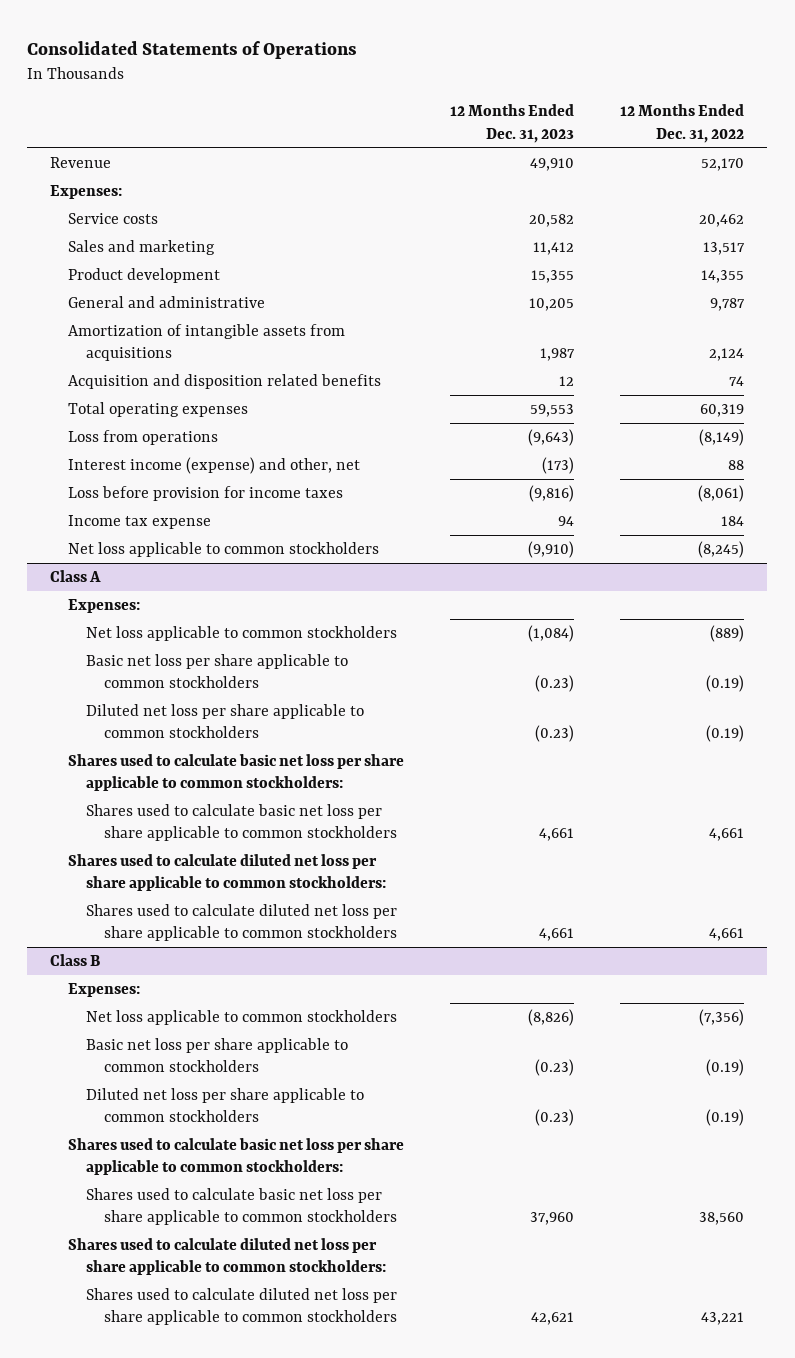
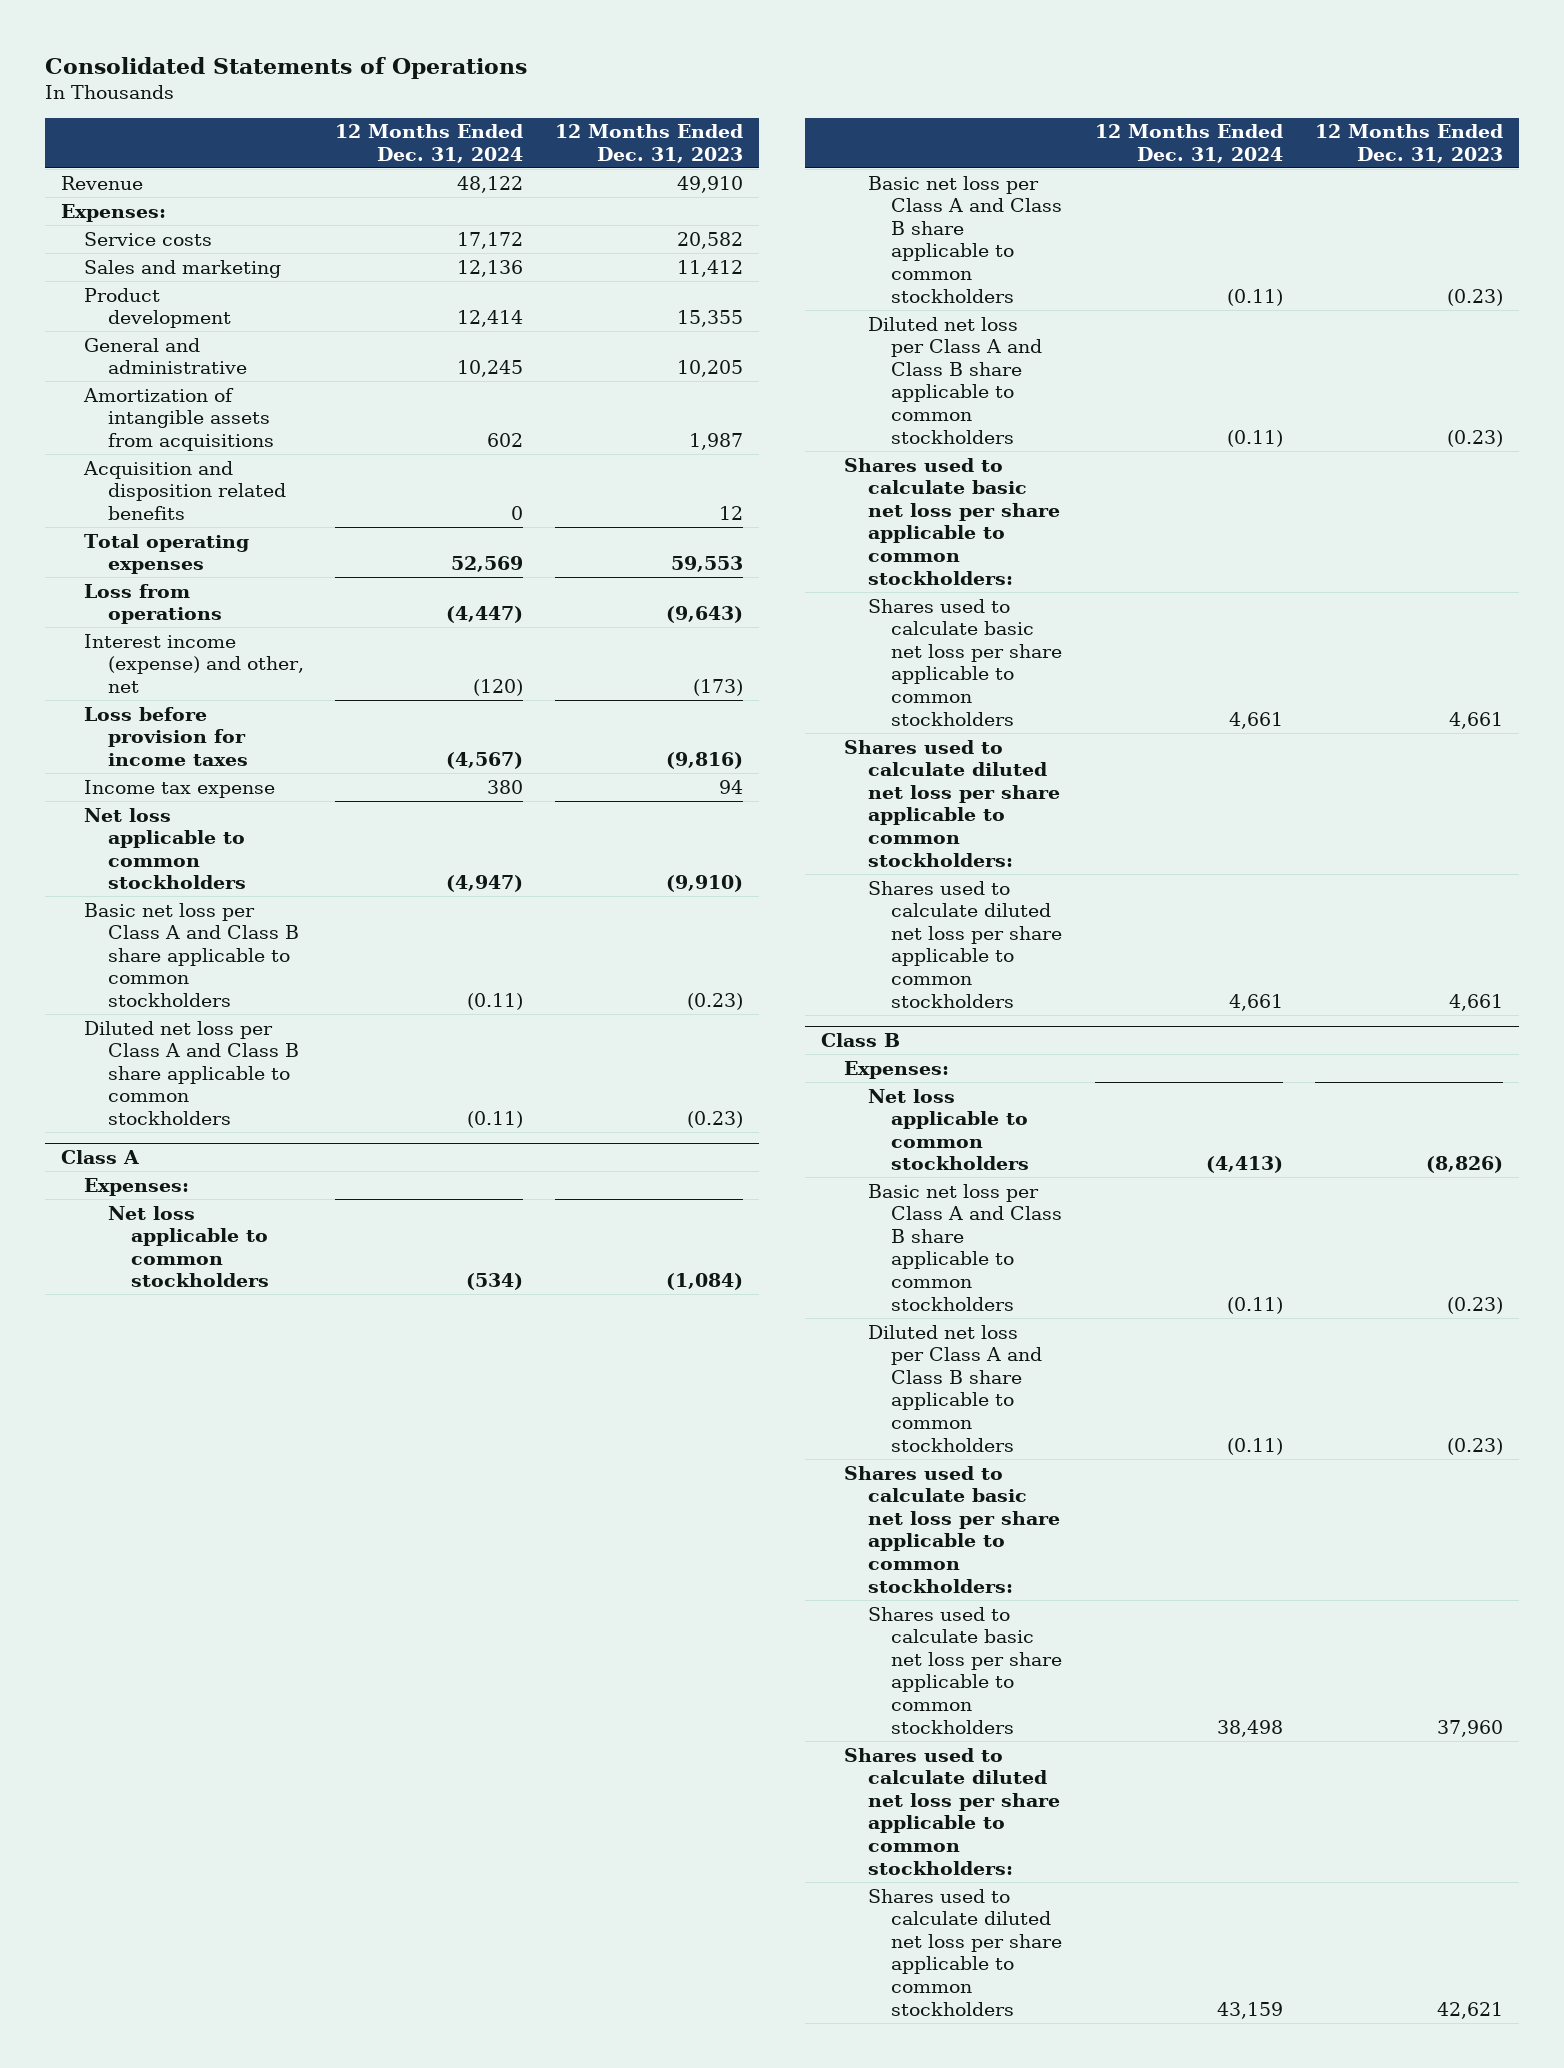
[620,104,745,143] 12 Months Ended Dec. 31, 2022 -> none
none -> [335,124,524,163] 12 Months Ended Dec. 31, 2024
none -> [84,902,299,1007] Basic net loss per Class A and Class B share applicable to common stockholders
none -> [84,1020,299,1125] Diluted net loss per Class A and Class B share applicable to common stockholders
[85,654,348,689] Basic net loss per share applicable to common stockholders -> [867,175,1063,303] Basic net loss per Class A and Class B share applicable to common stockholders
[85,704,364,739] Diluted net loss per share applicable to common stockholders -> [867,316,1043,444] Diluted net loss per Class A and Class B share applicable to common stockholders
[85,1038,348,1073] Basic net loss per share applicable to common stockholders -> [867,1183,1063,1311] Basic net loss per Class A and Class B share applicable to common stockholders
[85,1088,364,1123] Diluted net loss per share applicable to common stockholders -> [867,1324,1043,1452] Diluted net loss per Class A and Class B share applicable to common stockholders

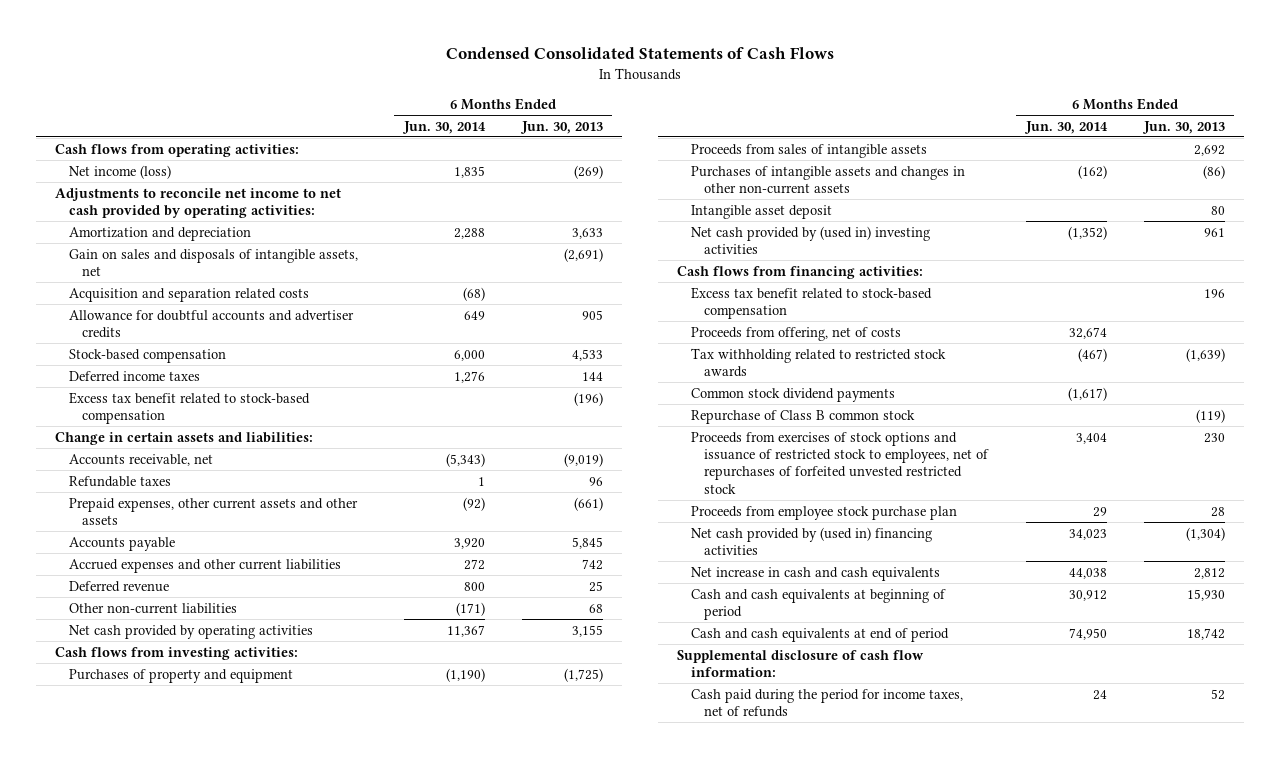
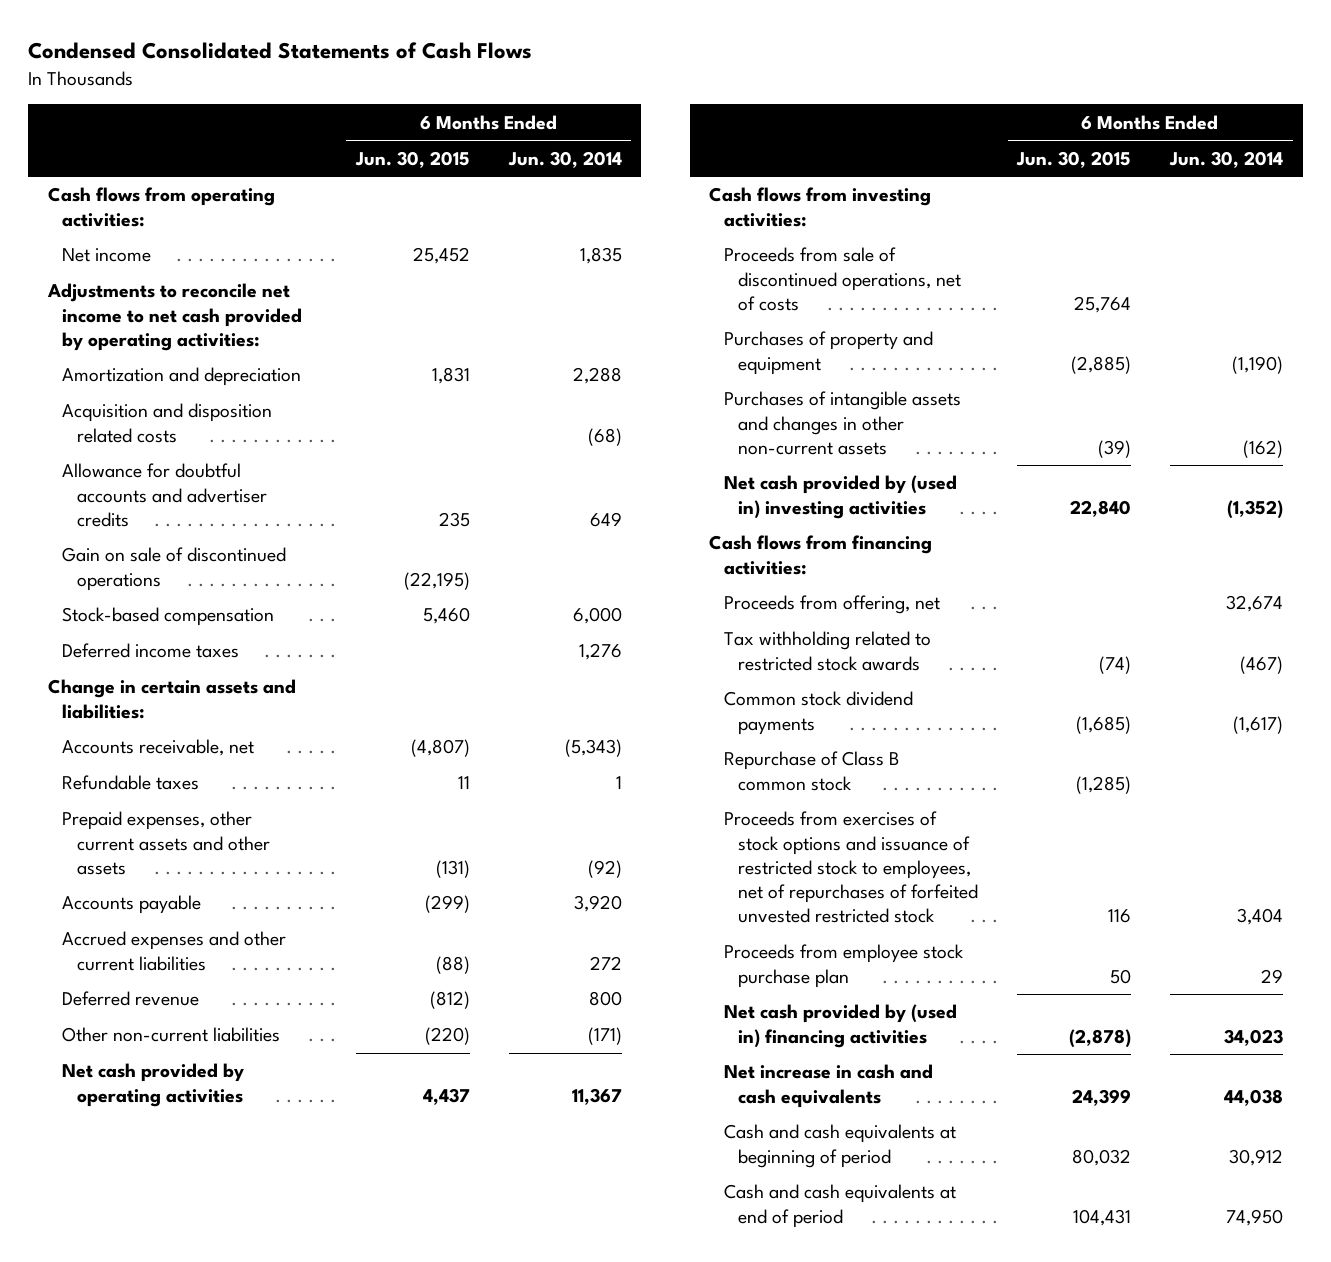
[519,120,603,134] Jun. 30, 2013 -> none
none -> [354,150,470,168] Jun. 30, 2015
[68,164,171,179] Net income (loss) -> [62,248,152,263] Net income
[68,248,358,277] Gain on sales and disposals of intangible assets, net -> none
[68,287,309,302] Acquisition and separation related costs -> [62,403,273,443] Acquisition and disposition related costs
none -> [62,547,287,591] Gain on sale of discontinued operations
[68,391,310,425] Excess tax benefit related to stock-based compensation -> none
none -> [723,247,962,311] Proceeds from sale of discontinued operations, net of costs
[690,143,927,158] Proceeds from sales of intangible assets -> none
[690,204,832,219] Intangible asset deposit -> none
[690,286,932,320] Excess tax benefit related to stock-based compensation -> none
[690,326,901,341] Proceeds from offering, net of costs -> [723,595,940,615] Proceeds from offering, net
[676,649,924,678] Supplemental disclosure of cash flow information: -> none
[690,688,963,718] Cash paid during the period for income taxes, net of refunds -> none

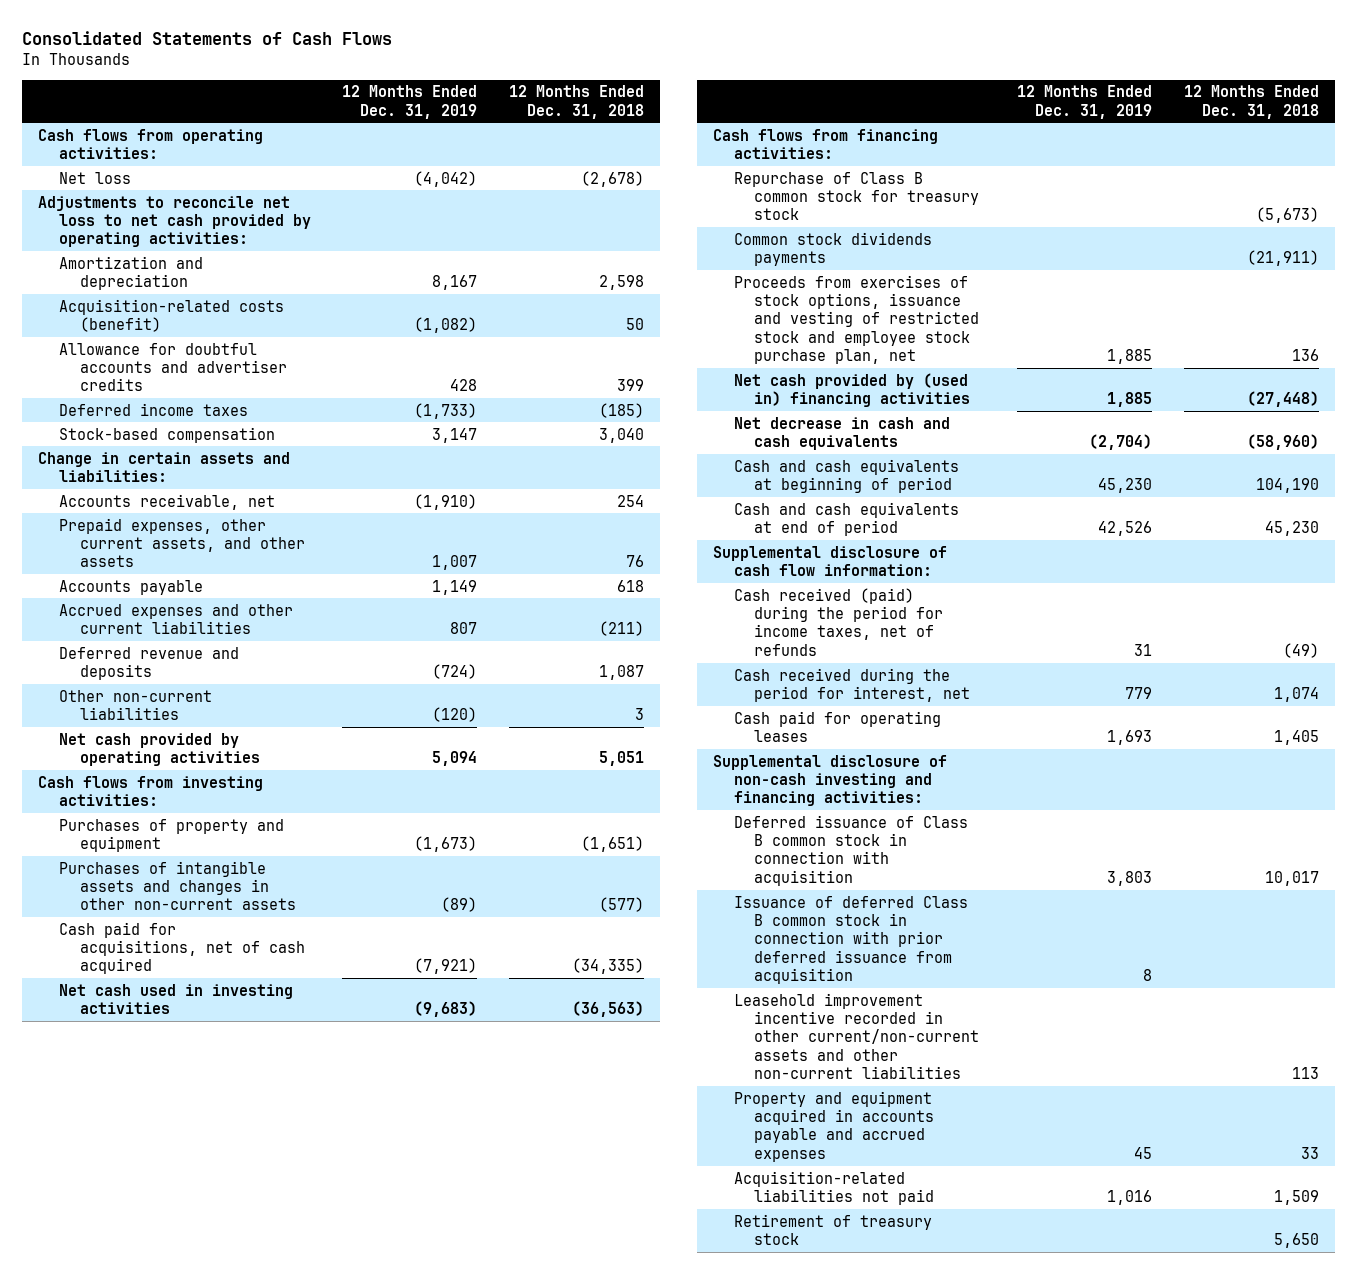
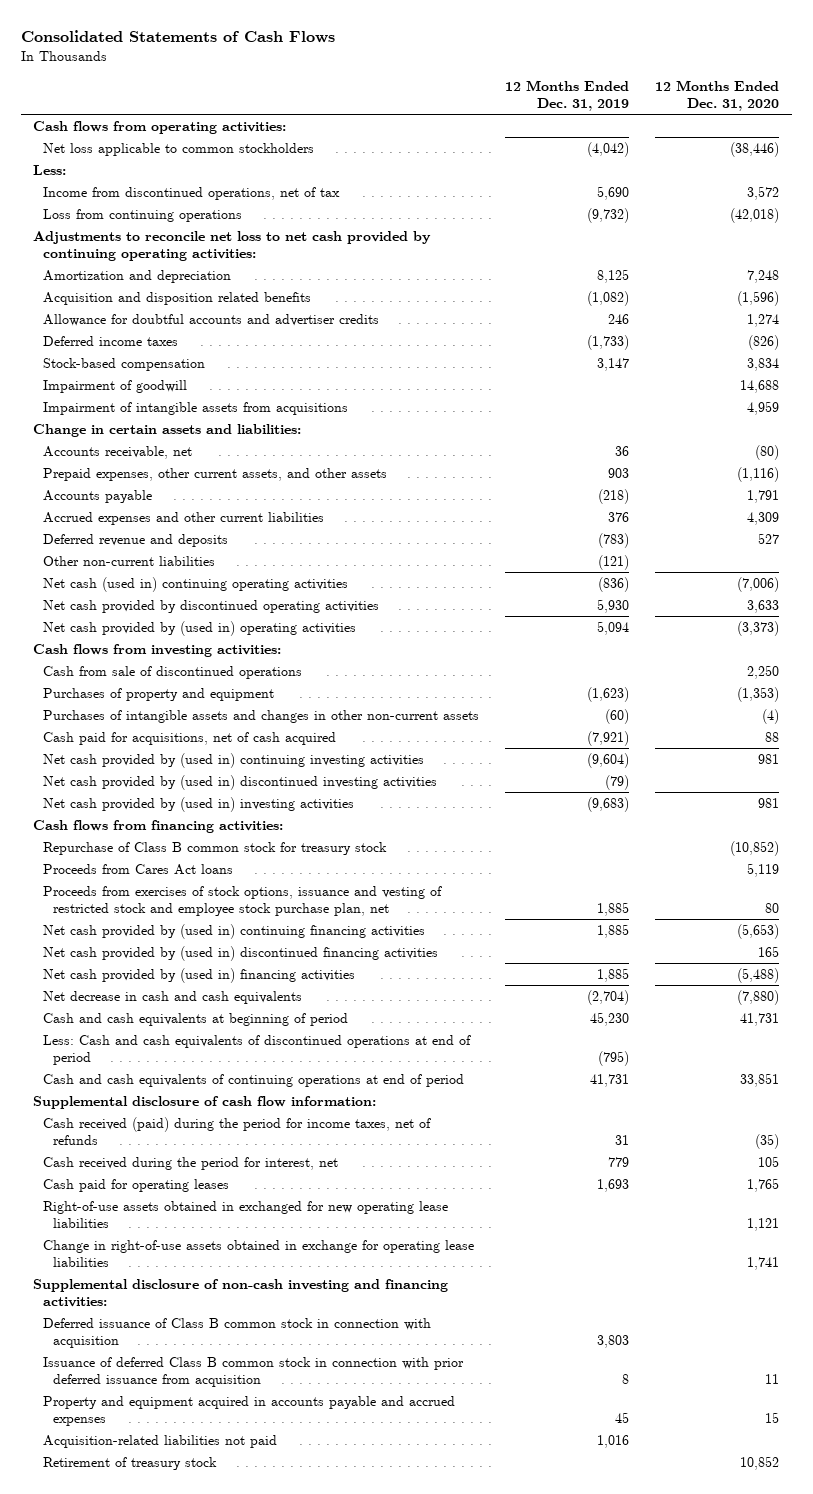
[509,85,645,119] 12 Months Ended Dec. 31, 2018 -> none
none -> [655,79,780,111] 12 Months Ended Dec. 31, 2020
[58,171,131,184] Net loss -> [43,142,315,156] Net loss applicable to common stockholders
none -> [33,164,67,175] Less:
none -> [43,186,341,200] Income from discontinued operations, net of tax
none -> [43,208,243,222] Loss from continuing operations
[37,195,311,248] Adjustments to reconcile net loss to net cash provided by operating activities: -> [33,230,432,261] Adjustments to reconcile net loss to net cash provided by continuing operating activities:
[432,275,478,291] 8,167 -> [597,268,630,283] 8,125
[58,298,284,333] Acquisition-related costs (benefit) -> [43,291,312,305] Acquisition and disposition related benefits
[450,379,478,392] 428 -> [608,313,630,324] 246
none -> [43,379,188,393] Impairment of goodwill
none -> [43,401,349,415] Impairment of intangible assets from acquisitions
[414,493,478,510] (1,910) -> [615,445,630,456] 36
[432,555,478,571] 1,007 -> [608,467,630,478] 903
[432,579,478,595] 1,149 -> [598,488,630,504] (218)
[450,622,478,635] 807 -> [608,511,630,522] 376
[432,664,478,680] (724) -> [598,532,630,548] (783)
[432,707,478,723] (120) -> [598,554,630,570] (121)
none -> [43,576,349,592] Net cash (used in) continuing operating activities
none -> [43,599,380,613] Net cash provided by discontinued operating activities
[58,732,260,767] Net cash provided by operating activities -> [43,620,357,636] Net cash provided by (used in) operating activities
none -> [43,665,303,679] Cash from sale of discontinued operations
[414,836,478,853] (1,673) -> [587,686,630,702] (1,623)
[441,897,478,913] (89) -> [605,708,630,724] (60)
none -> [43,752,425,768] Net cash provided by (used in) continuing investing activities
none -> [43,774,438,790] Net cash provided by (used in) discontinued investing activities
[58,983,293,1015] Net cash used in investing activities -> [43,796,355,812] Net cash provided by (used in) investing activities
[733,231,932,267] Common stock dividends payments -> none
none -> [43,863,234,875] Proceeds from Cares Act loans
none -> [43,923,426,939] Net cash provided by (used in) continuing financing activities
none -> [43,945,439,961] Net cash provided by (used in) discontinued financing activities
none -> [43,1034,472,1065] Less: Cash and cash equivalents of discontinued operations at end of period
[733,501,959,537] Cash and cash equivalents at end of period -> [43,1073,465,1087] Cash and cash equivalents of continuing operations at end of period
[1098,521,1153,537] 42,526 -> [590,1073,630,1087] 41,731
none -> [43,1200,449,1228] Right-of-use assets obtained in exchanged for new operating lease liabilities
none -> [43,1239,475,1267] Change in right-of-use assets obtained in exchange for operating lease liabilities
[733,992,980,1080] Leasehold improvement incentive recorded in other current/non-current assets and other non-current liabilities -> none

